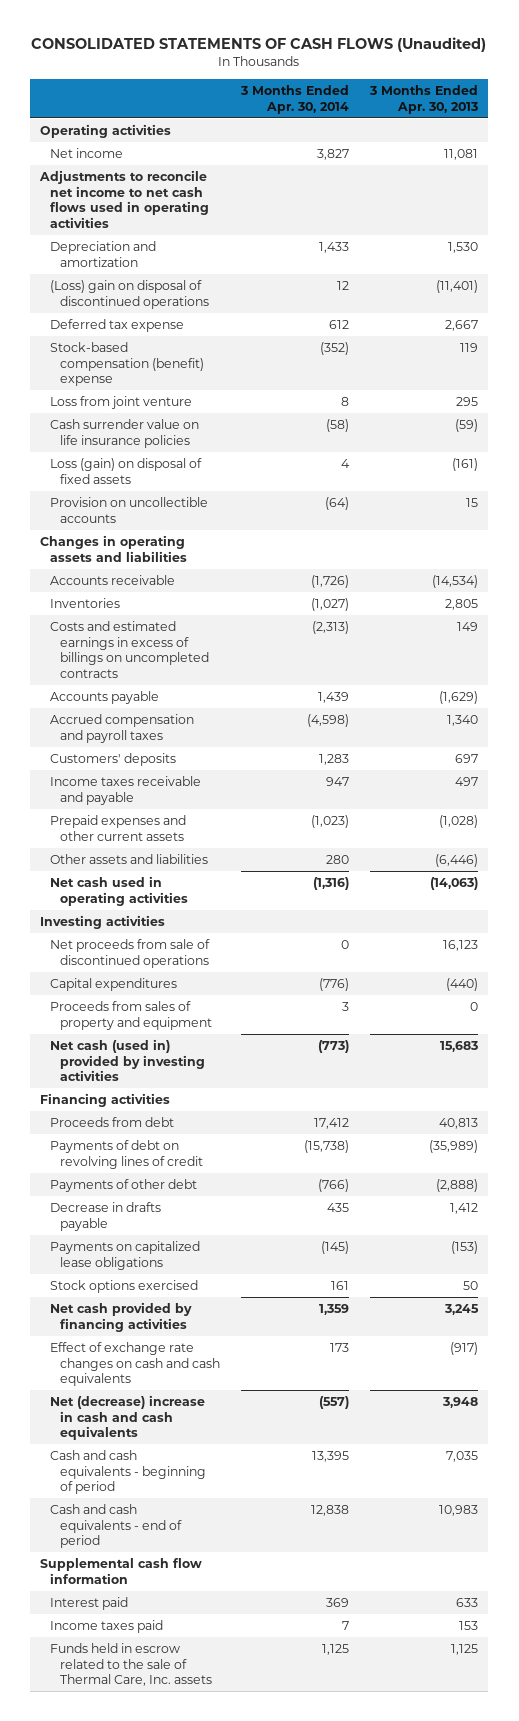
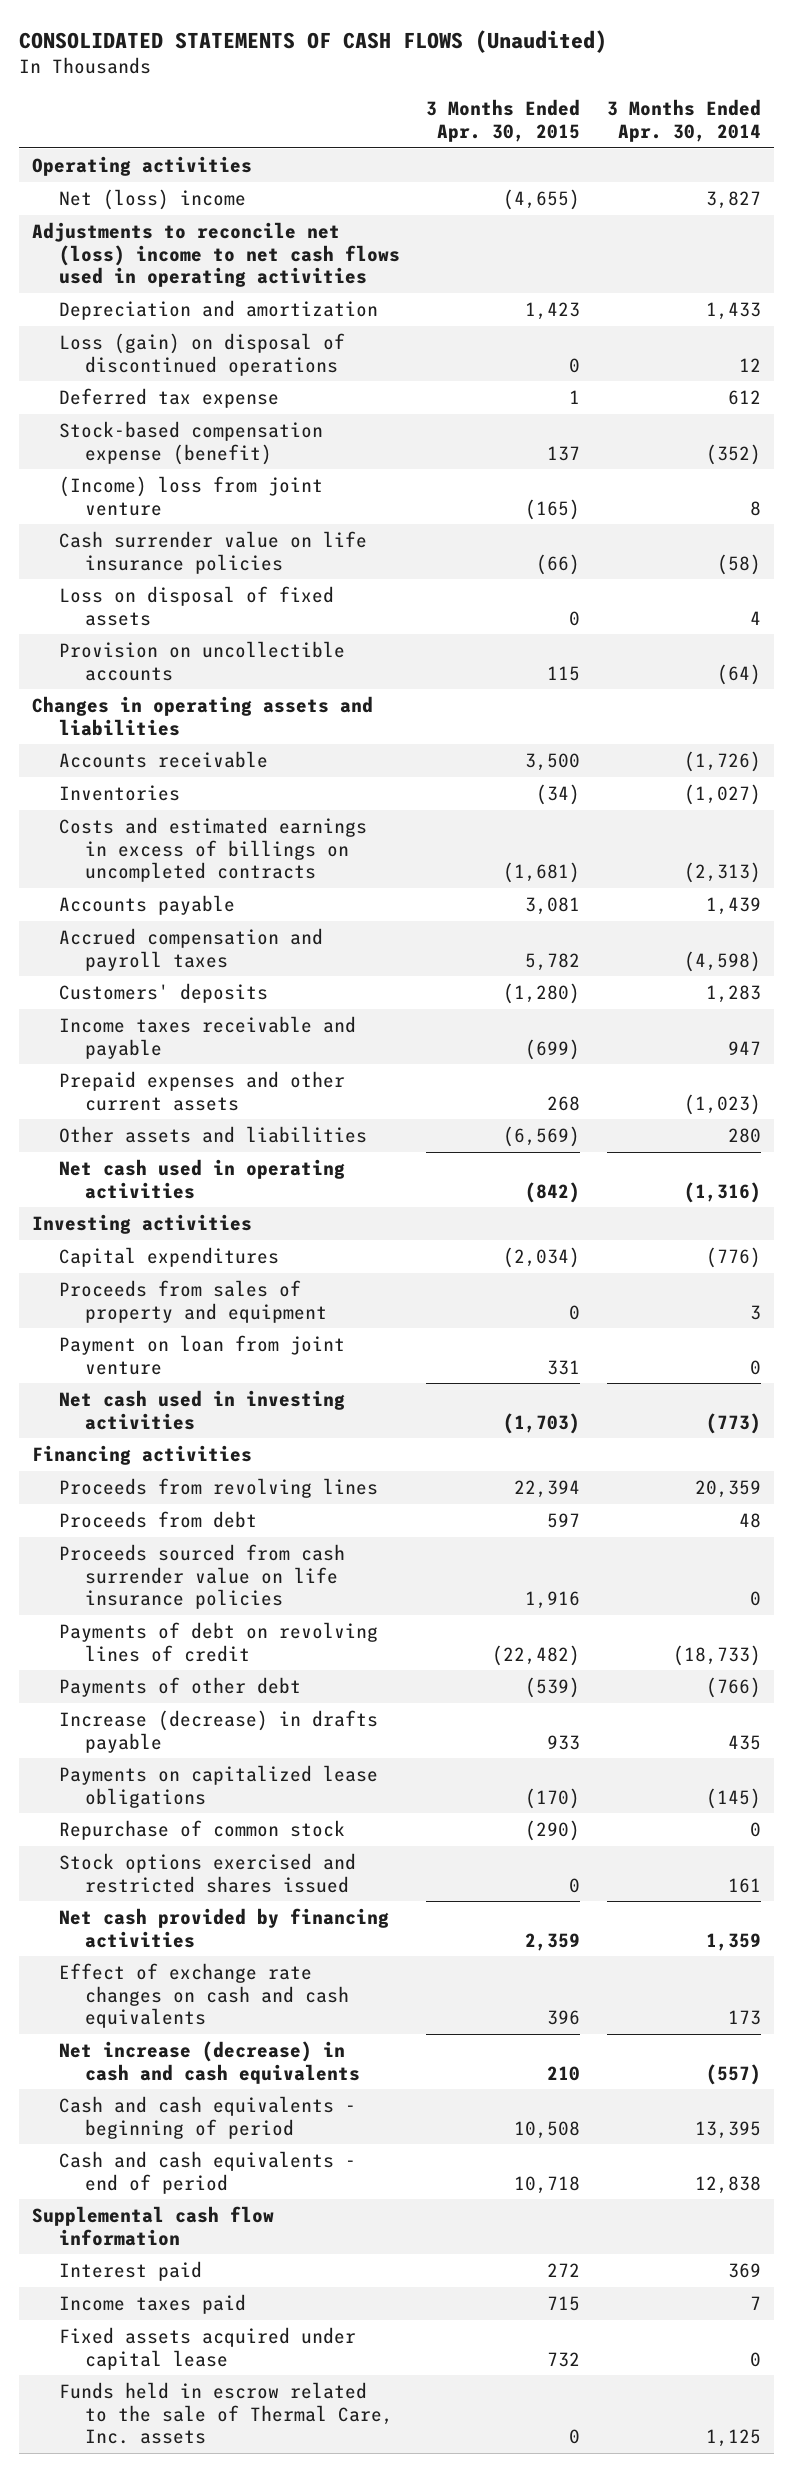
[369,85,479,114] 3 Months Ended Apr. 30, 2013 -> none
none -> [426,99,581,142] 3 Months Ended Apr. 30, 2015
[50,148,124,159] Net income -> [58,188,246,210] Net (loss) income
[39,170,210,228] Adjustments to reconcile net income to net cash flows used in operating activities -> [32,221,400,288] Adjustments to reconcile net (loss) income to net cash flows used in operating activities
[50,280,210,309] (Loss) gain on disposal of discontinued operations -> [58,332,345,376] Loss (gain) on disposal of discontinued operations
[50,342,205,387] Stock-based compensation (benefit) expense -> [58,420,323,465] Stock-based compensation expense (benefit)
[50,396,193,410] Loss from joint venture -> [58,475,323,516] (Income) loss from joint venture
[50,458,203,484] Loss (gain) on disposal of fixed assets -> [58,585,334,626] Loss on disposal of fixed assets
[50,939,211,968] Net proceeds from sale of discontinued operations -> none
none -> [58,1334,345,1375] Payment on loan from joint venture
[50,1039,206,1082] Net cash (used in) provided by investing activities -> [58,1389,345,1430] Net cash used in investing activities
none -> [58,1477,378,1498] Proceeds from revolving lines
[314,1118,350,1130] 17,412 -> [739,1512,762,1528] 48
none -> [58,1543,345,1610] Proceeds sourced from cash surrender value on life insurance policies
[304,1140,350,1154] (15,738) -> [673,1644,762,1666] (18,733)
[50,1202,162,1231] Decrease in drafts payable -> [58,1709,378,1753] Increase (decrease) in drafts payable
none -> [58,1819,345,1840] Repurchase of common stock
[50,1280,199,1294] Stock options exercised -> [58,1852,356,1893] Stock options exercised and restricted shares issued
[50,1395,206,1441] Net (decrease) increase in cash and cash equivalents -> [58,2040,361,2084] Net increase (decrease) in cash and cash equivalents
none -> [58,2326,356,2370] Fixed assets acquired under capital lease

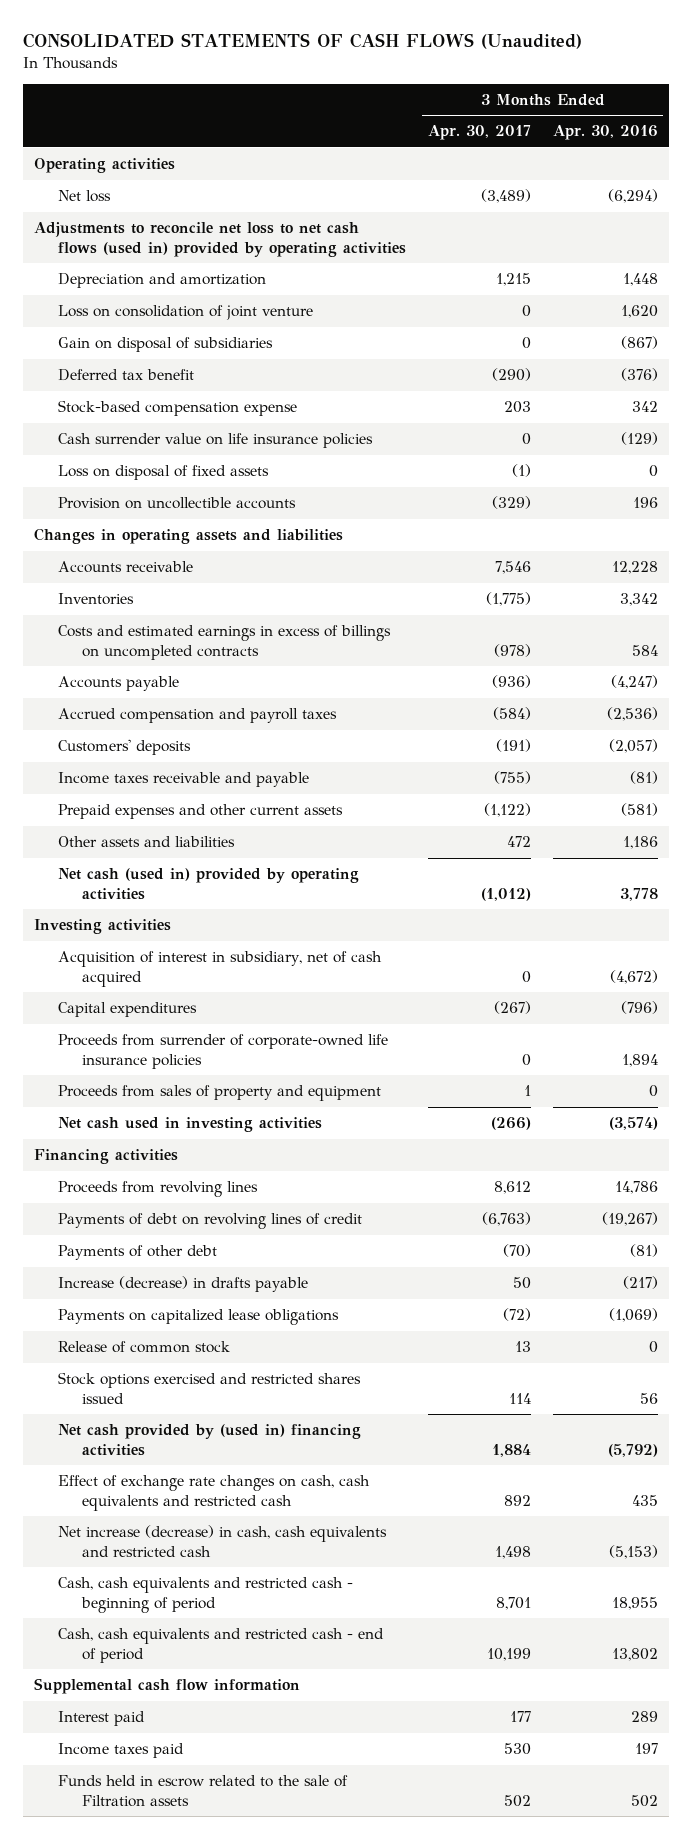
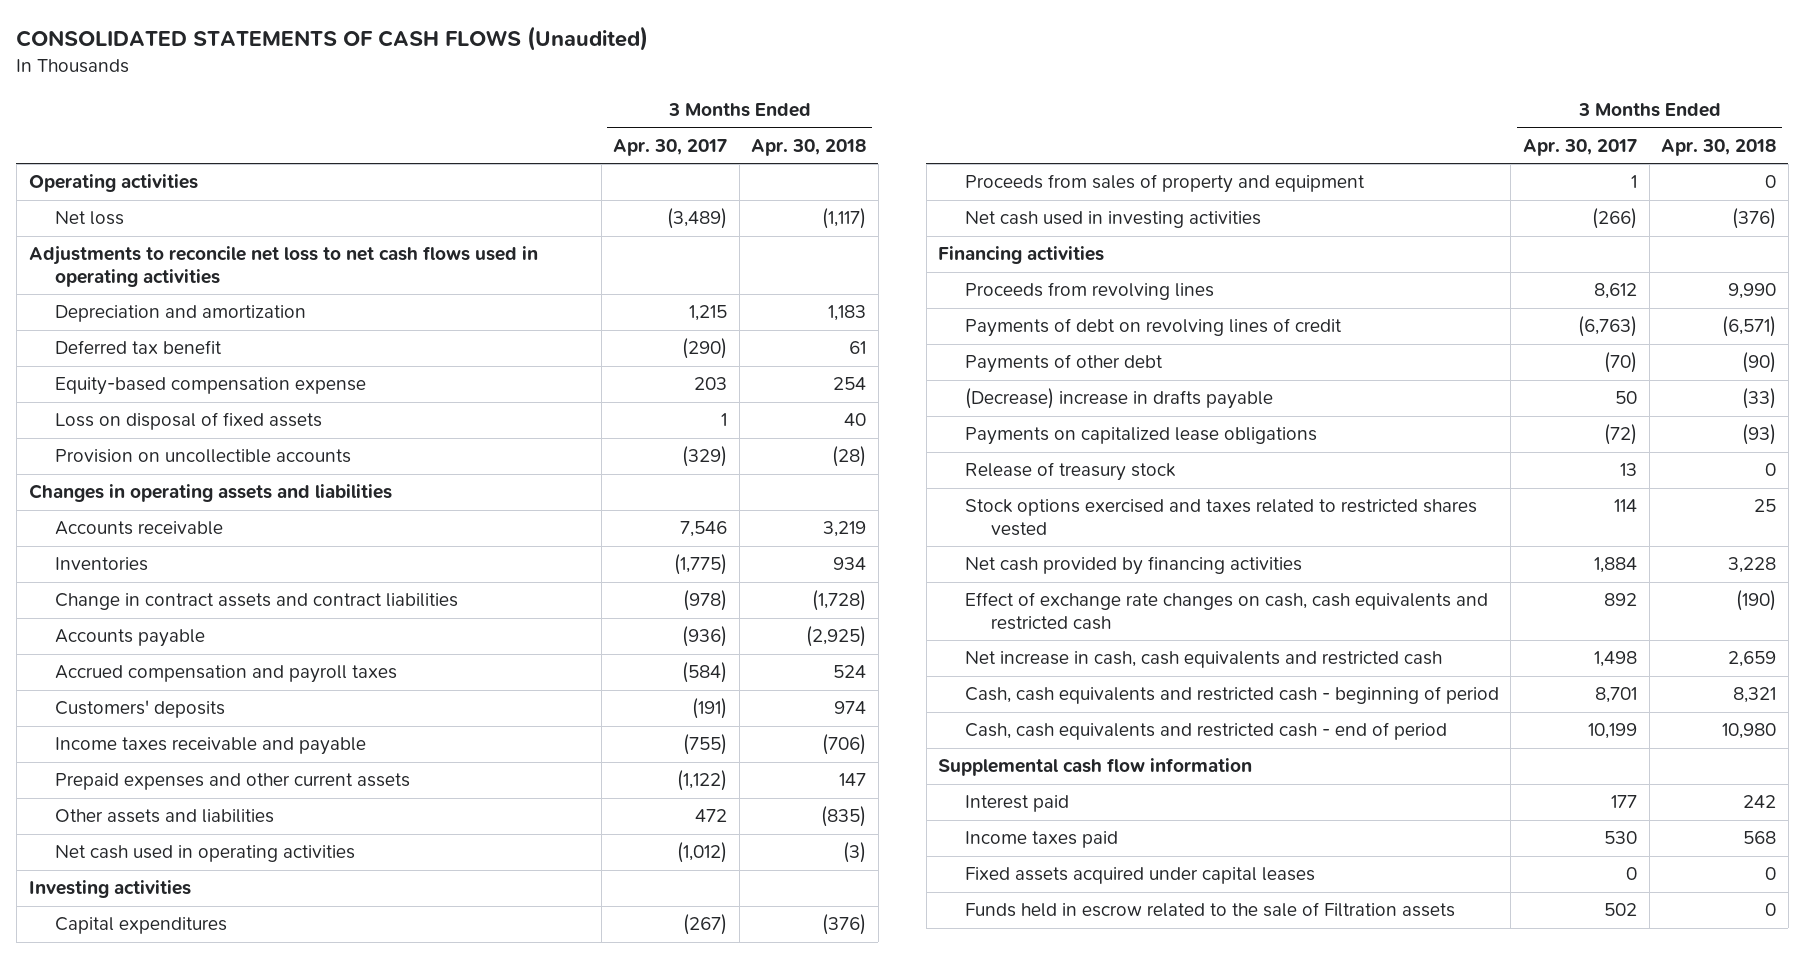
[552,125,658,141] Apr. 30, 2016 -> none
none -> [751,138,867,156] Apr. 30, 2018
[33,222,406,257] Adjustments to reconcile net loss to net cash flows (used in) provided by operating activities -> [28,246,538,287] Adjustments to reconcile net loss to net cash flows used in operating activities
[57,305,313,321] Loss on consolidation of joint venture -> none
[57,337,273,353] Gain on disposal of subsidiaries -> none
[57,433,373,449] Cash surrender value on life insurance policies -> none
[57,400,297,417] Stock-based compensation expense -> [54,377,366,396] Equity-based compensation expense
[511,464,531,478] (1) -> [721,413,728,427] 1
[57,625,391,660] Costs and estimated earnings in excess of billings on uncompleted contracts -> [54,593,458,611] Change in contract assets and contract liabilities
[57,868,359,900] Net cash (used in) provided by operating activities -> [54,845,355,863] Net cash used in operating activities
[57,951,382,987] Acquisition of interest in subsidiary, net of cash acquired -> none
[57,1034,388,1069] Proceeds from surrender of corporate-owned life insurance policies -> none
[57,1276,308,1293] Increase (decrease) in drafts payable -> [964,388,1273,410] (Decrease) increase in drafts payable
[57,1341,230,1354] Release of common stock -> [964,462,1176,482] Release of treasury stock
[57,1372,361,1404] Stock options exercised and restricted shares issued -> [964,499,1477,536] Stock options exercised and taxes related to restricted shares vested
[57,1424,361,1456] Net cash provided by (used in) financing activities -> [964,556,1302,576] Net cash provided by financing activities
[57,1525,387,1557] Net increase (decrease) in cash, cash equivalents and restricted cash -> [964,651,1442,669] Net increase in cash, cash equivalents and restricted cash
none -> [964,867,1315,885] Fixed assets acquired under capital leases

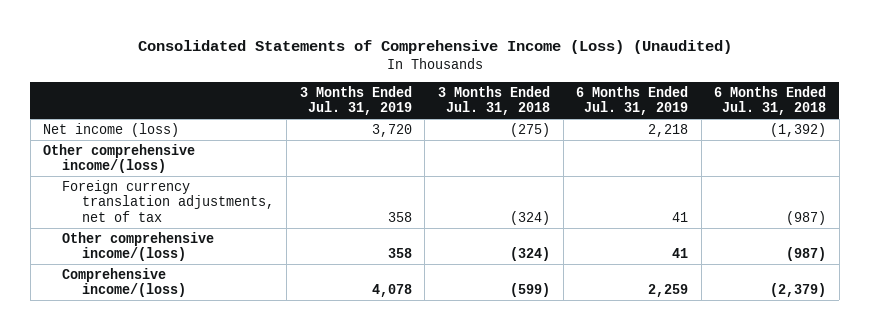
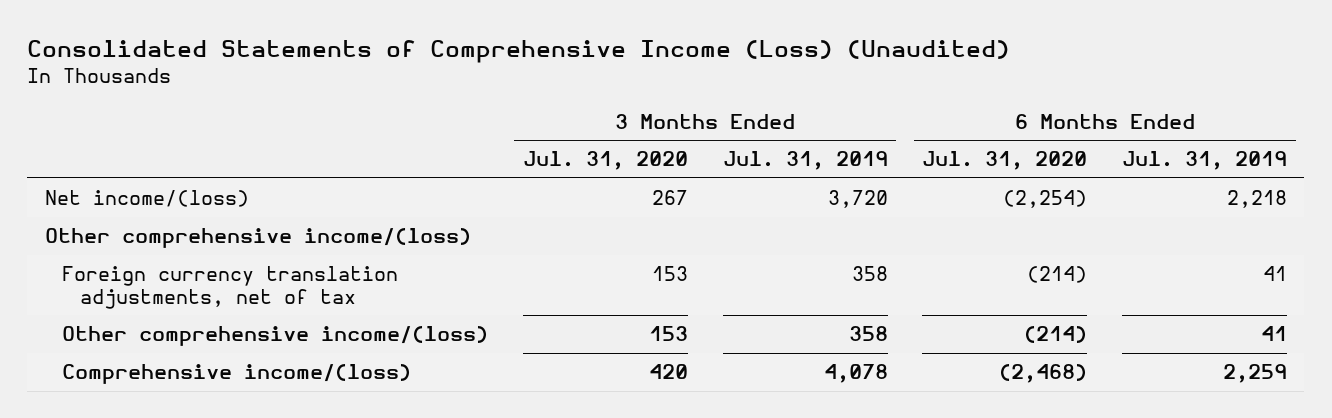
[437,85,550,116] 3 Months Ended Jul. 31, 2018 -> none
[714,85,827,116] 6 Months Ended Jul. 31, 2018 -> none
none -> [523,151,689,171] Jul. 31, 2020
none -> [922,151,1088,171] Jul. 31, 2020
[43,122,180,137] Net income (loss) -> [44,190,249,208] Net income/(loss)

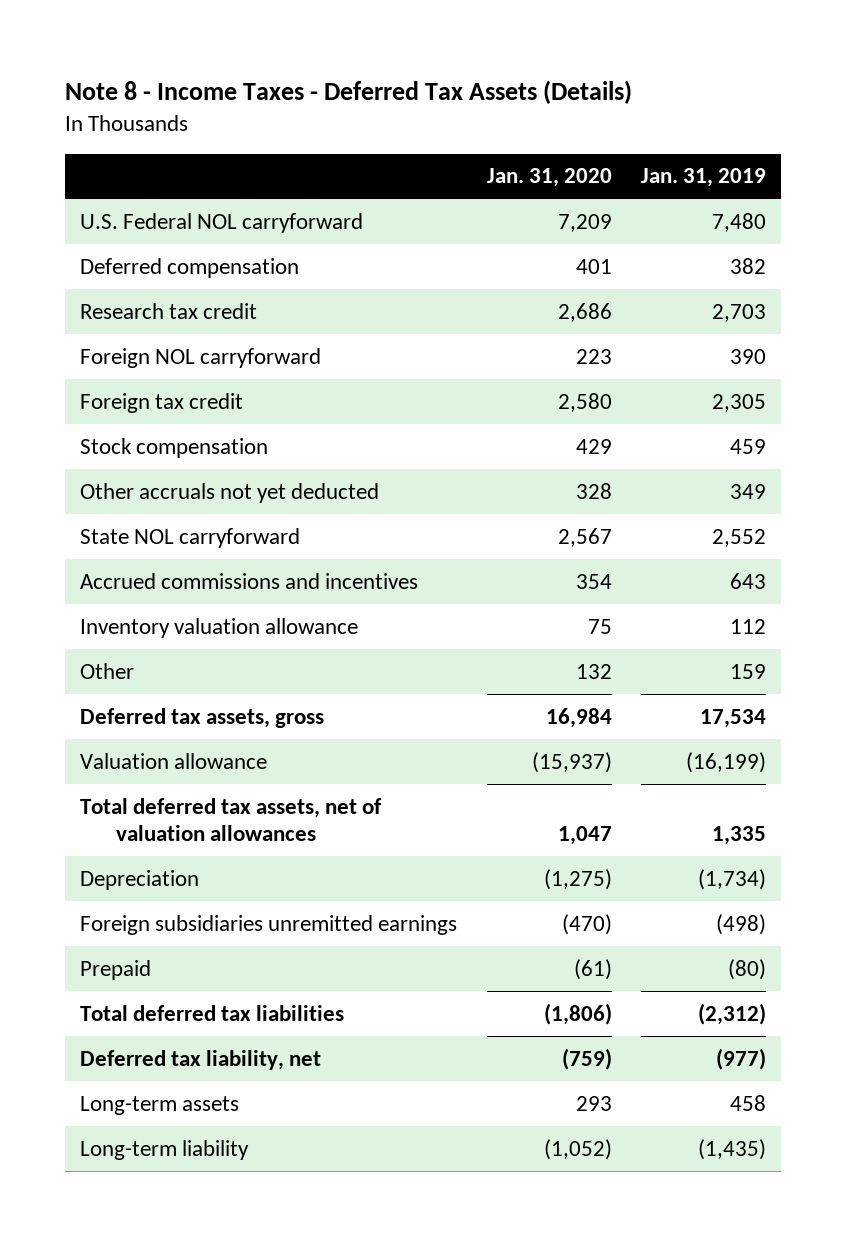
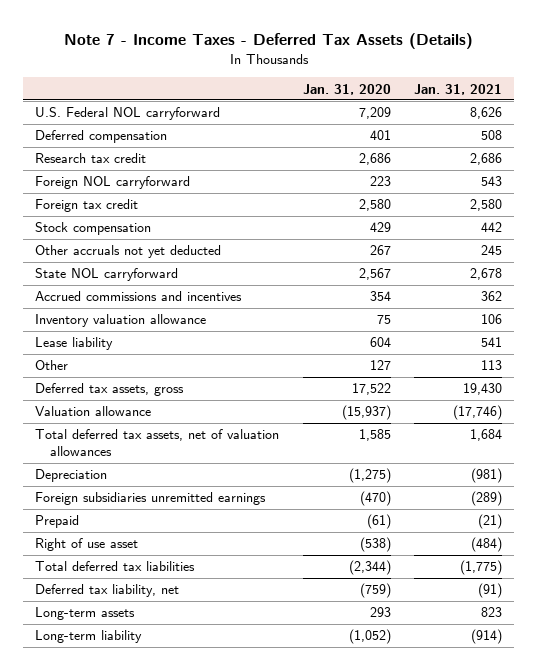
[65,80,633,105] Note 8 - Income Taxes - Deferred Tax Assets (Details) -> [63,32,473,49] Note 7 - Income Taxes - Deferred Tax Assets (Details)
[641,168,767,188] Jan. 31, 2019 -> none
none -> [414,83,503,95] Jan. 31, 2021
[575,482,612,499] 328 -> [369,245,391,256] 267
none -> [35,337,114,351] Lease liability
[575,663,612,679] 132 -> [369,360,391,371] 127
[545,707,612,728] 16,984 -> [351,383,391,396] 17,522
[557,825,612,845] 1,047 -> [358,429,391,442] 1,585
none -> [35,538,139,552] Right of use asset
[543,1002,612,1025] (1,806) -> [348,560,391,576] (2,344)

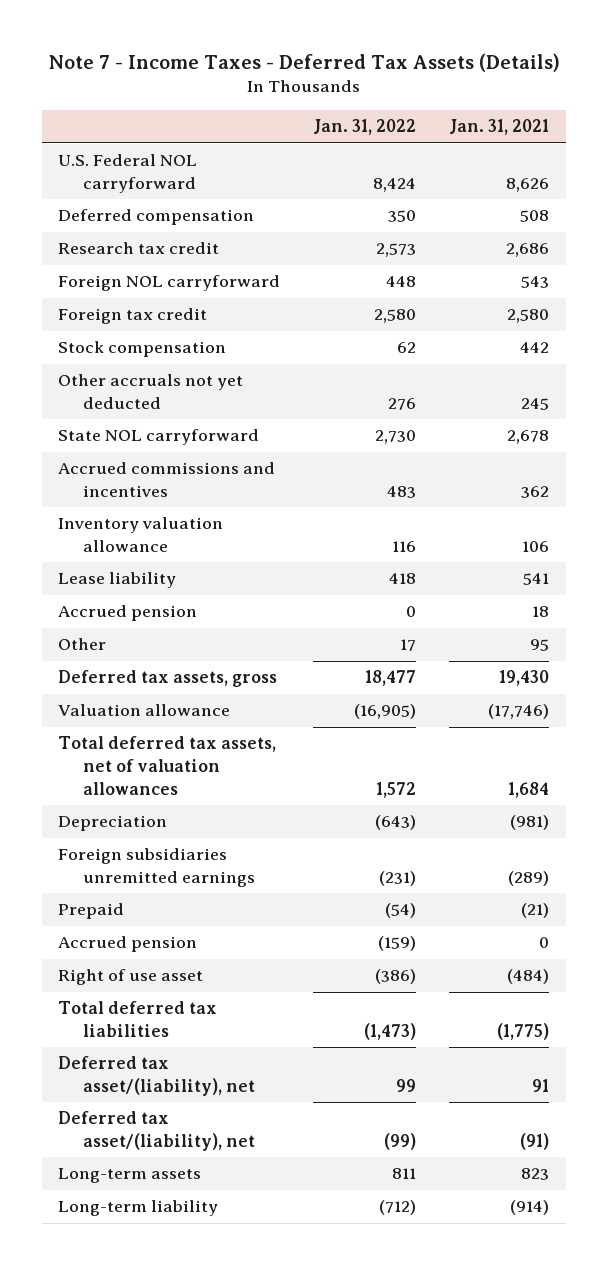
[302,83,391,95] Jan. 31, 2020 -> none
none -> [313,119,417,136] Jan. 31, 2022
none -> [58,605,198,622] Accrued pension
[481,360,503,371] 113 -> [530,639,550,652] 95
none -> [58,936,198,953] Accrued pension
[35,584,180,598] Deferred tax liability, net -> [58,1056,255,1097] Deferred tax asset/(liability), net
[478,583,503,599] (91) -> [532,1079,550,1093] 91
none -> [58,1111,255,1152] Deferred tax asset/(liability), net

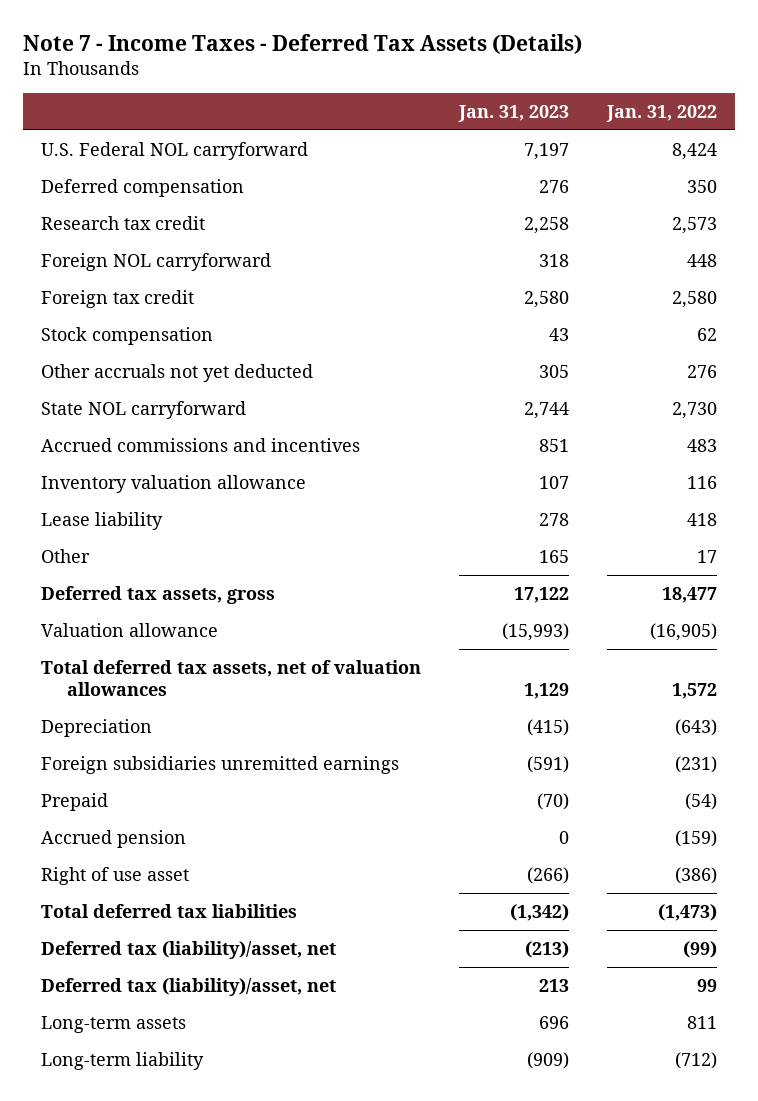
[449,119,550,136] Jan. 31, 2021 -> none
none -> [457,104,569,122] Jan. 31, 2023
[58,605,198,622] Accrued pension -> none
[58,1056,255,1097] Deferred tax asset/(liability), net -> [41,940,337,959] Deferred tax (liability)/asset, net
[396,1079,417,1093] 99 -> [682,940,717,958] (99)
[58,1111,255,1152] Deferred tax asset/(liability), net -> [41,977,337,996] Deferred tax (liability)/asset, net
[384,1133,417,1151] (99) -> [696,978,717,992] 99

